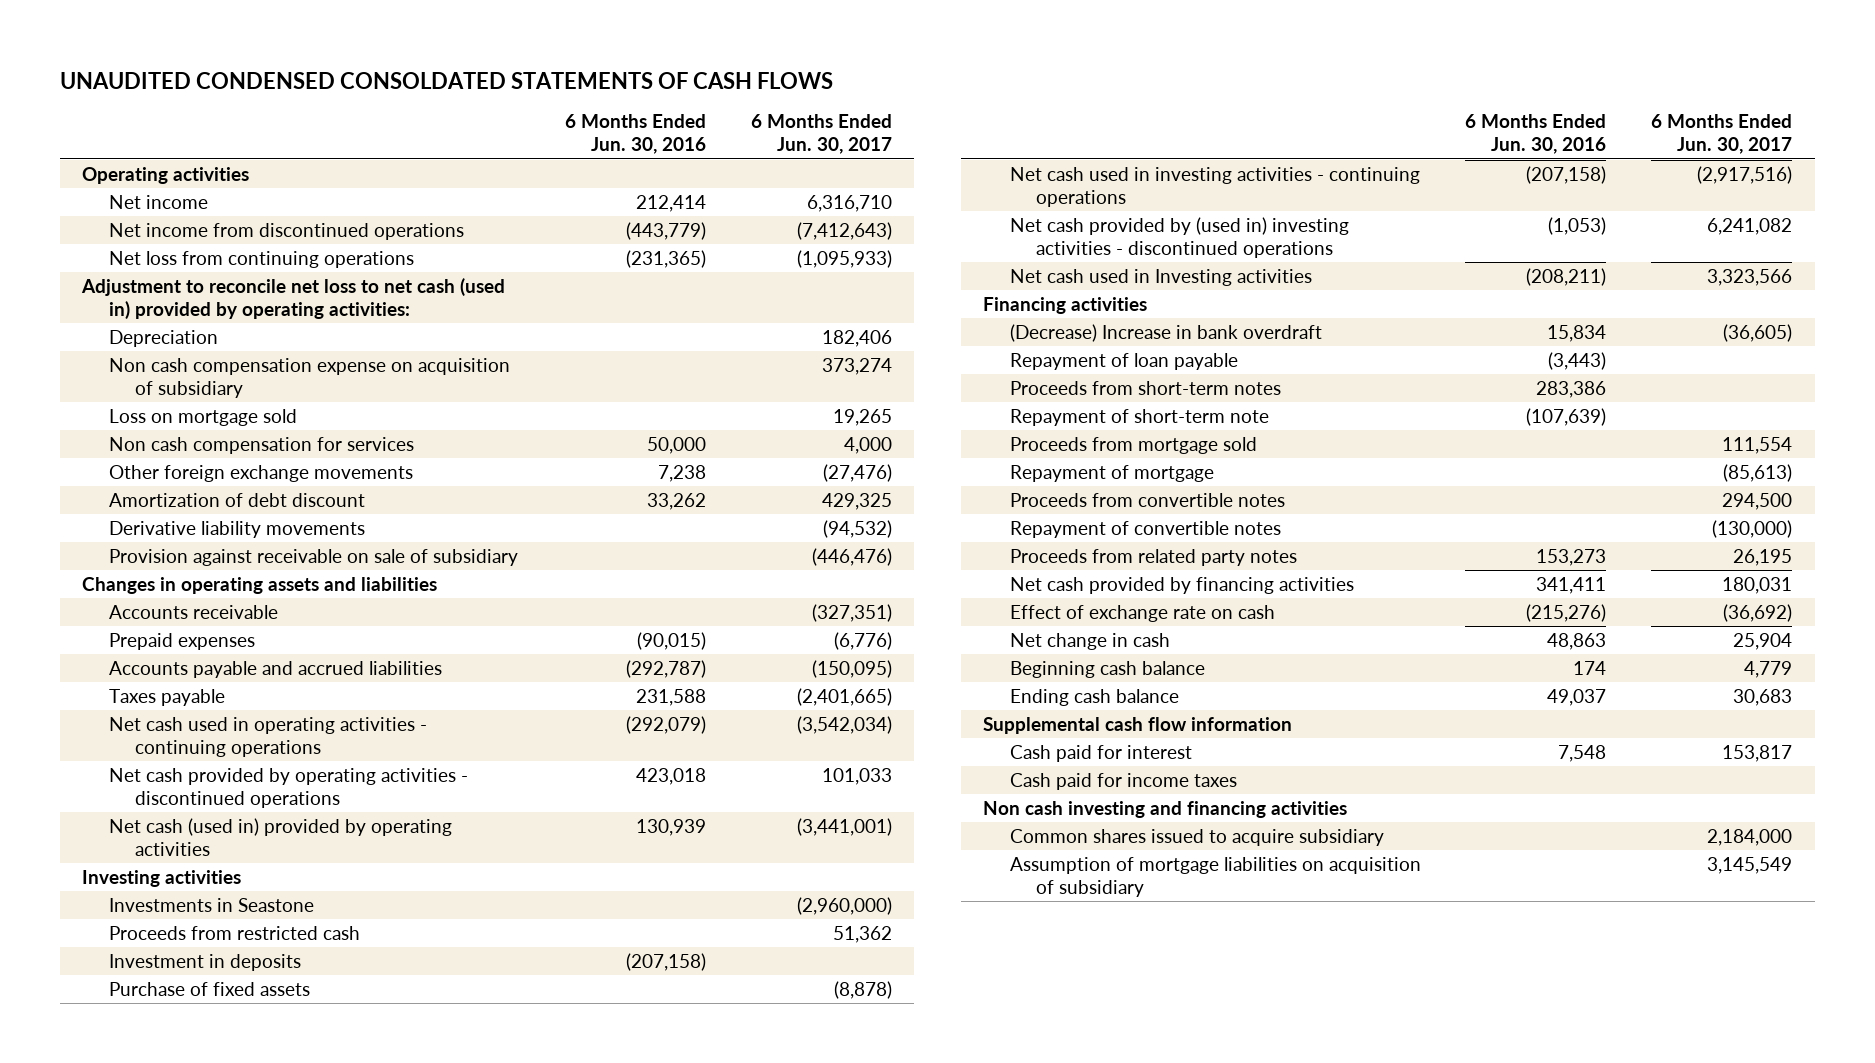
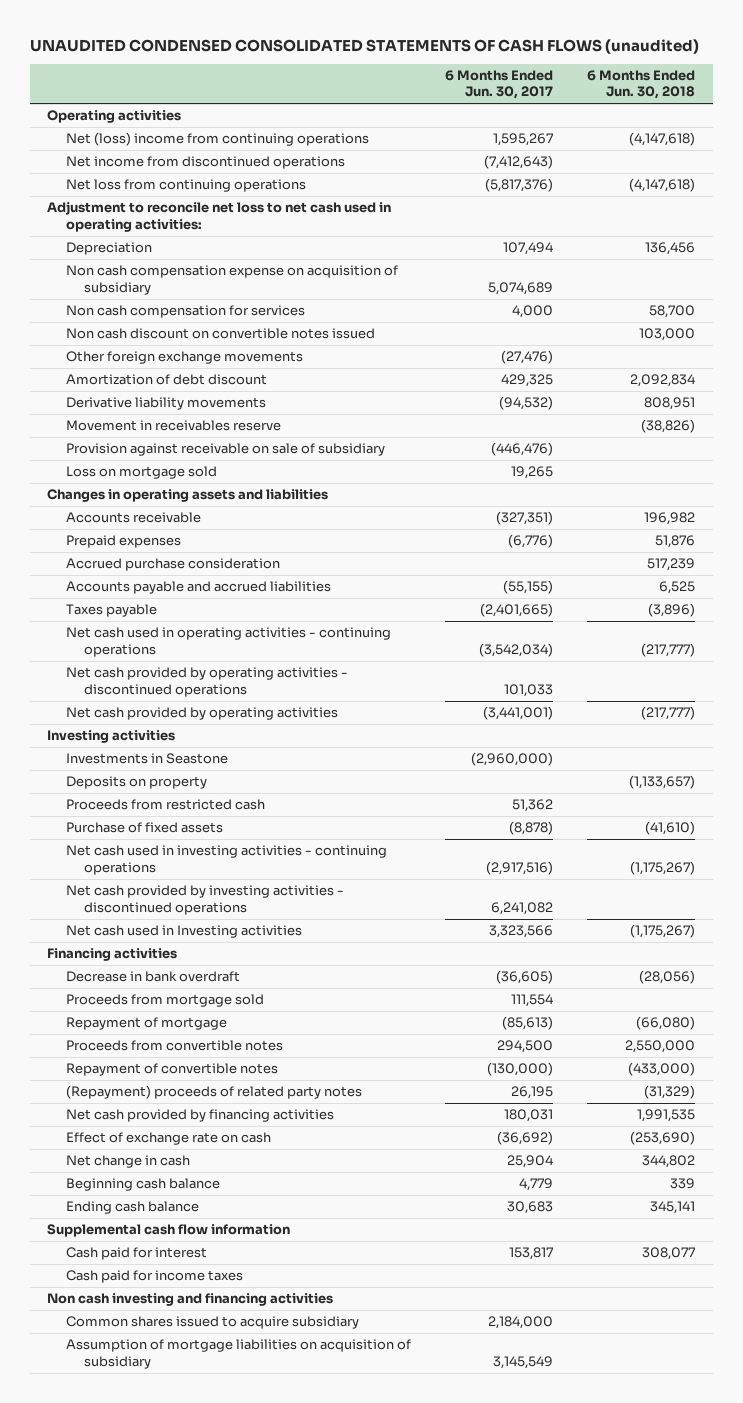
[59,72,833,90] UNAUDITED CONDENSED CONSOLDATED STATEMENTS OF CASH FLOWS -> [30,38,700,54] UNAUDITED CONDENSED CONSOLIDATED STATEMENTS OF CASH FLOWS (unaudited)
[564,114,706,155] 6 Months Ended Jun. 30, 2016 -> none
none -> [587,69,696,100] 6 Months Ended Jun. 30, 2018
[108,194,208,209] Net income -> [65,132,369,147] Net (loss) income from continuing operations
[806,194,892,212] 6,316,710 -> [493,133,554,147] 1,595,267
[796,249,892,268] (1,095,933) -> [485,178,554,193] (5,817,376)
[81,277,506,319] Adjustment to reconcile net loss to net cash (used in) provided by operating activities: -> [47,201,392,232] Adjustment to reconcile net loss to net cash used in operating activities:
[821,329,892,347] 182,406 -> [503,242,554,256] 107,494
[821,357,892,375] 373,274 -> [488,281,554,295] 5,074,689
none -> [65,328,375,340] Non cash discount on convertible notes issued
none -> [65,420,281,432] Movement in receivables reserve
[108,408,297,426] Loss on mortgage sold -> [65,466,217,480] Loss on mortgage sold
none -> [65,558,280,572] Accrued purchase consideration
[811,659,892,678] (150,095) -> [503,580,554,595] (55,155)
[108,817,452,856] Net cash (used in) provided by operating activities -> [65,707,338,721] Net cash provided by operating activities
none -> [65,776,207,790] Deposits on property
[108,953,301,971] Investment in deposits -> none
[1009,216,1349,258] Net cash provided by (used in) investing activities - discontinued operations -> [65,885,344,915] Net cash provided by investing activities - discontinued operations
[1009,352,1238,370] Repayment of loan payable -> none
[1009,380,1281,395] Proceeds from short-term notes -> none
[1009,408,1269,426] Repayment of short-term note -> none
[1009,323,1322,342] (Decrease) Increase in bank overdraft -> [65,971,240,983] Decrease in bank overdraft
[1009,548,1297,566] Proceeds from related party notes -> [65,1085,362,1100] (Repayment) proceeds of related party notes

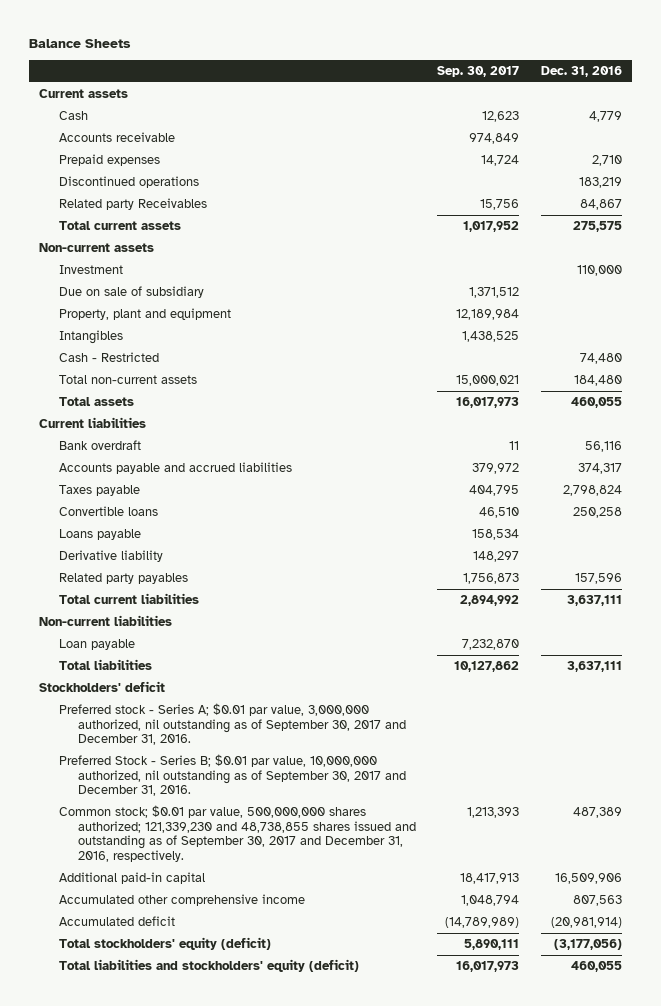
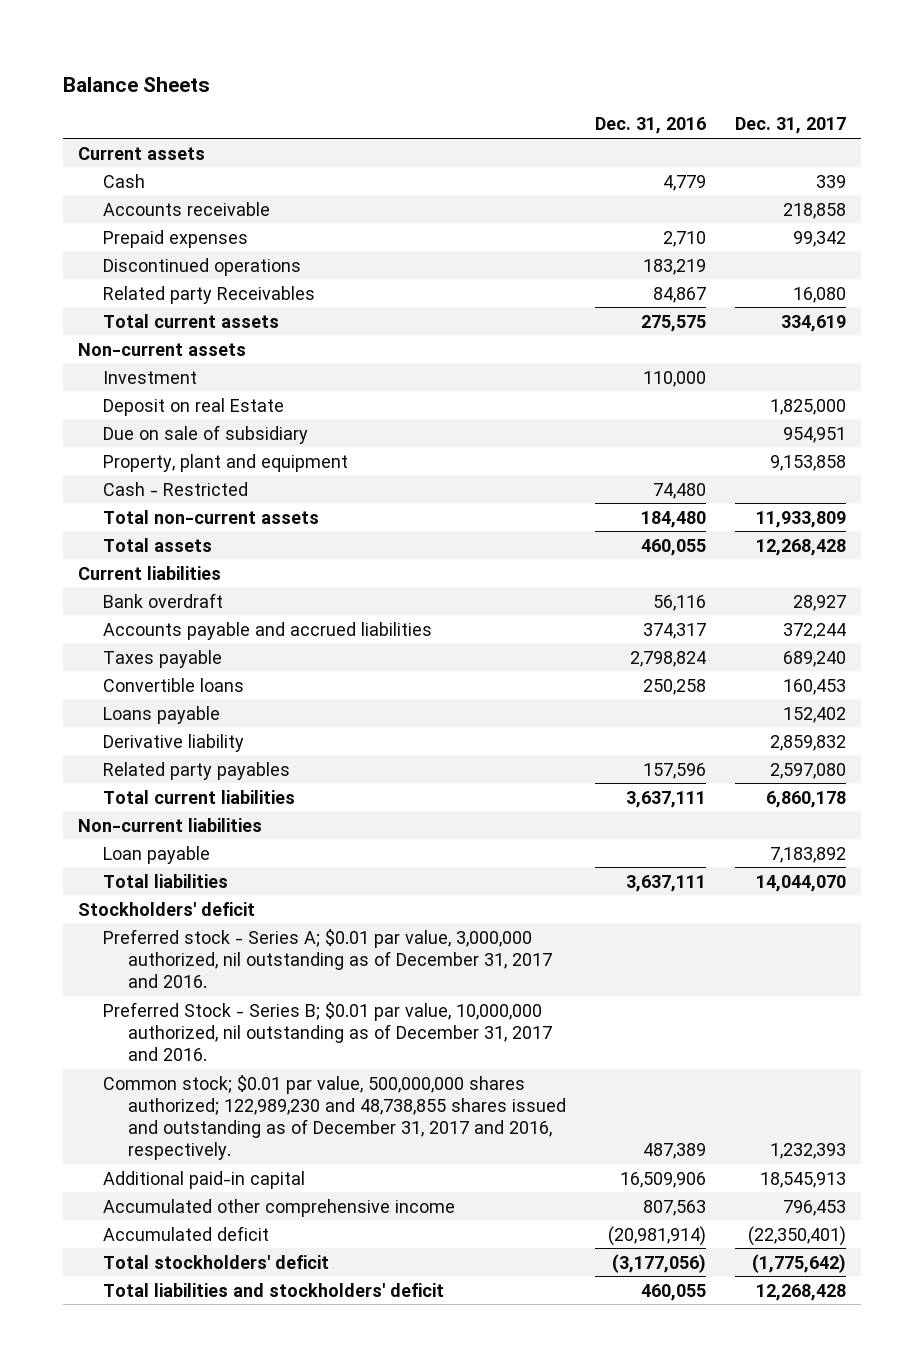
[437,66,520,78] Sep. 30, 2017 -> none
none -> [735,117,847,135] Dec. 31, 2017
none -> [103,397,285,416] Deposit on real Estate
[58,329,123,344] Intangibles -> none
[58,702,407,746] Preferred stock - Series A; $0.01 par value, 3,000,000 authorized, nil outstanding as of September 30, 2017 and December 31, 2016. -> [103,928,553,989] Preferred stock - Series A; $0.01 par value, 3,000,000 authorized, nil outstanding as of December 31, 2017 and 2016.
[58,753,407,797] Preferred Stock - Series B; $0.01 par value, 10,000,000 authorized, nil outstanding as of September 30, 2017 and December 31, 2016. -> [103,1001,553,1062] Preferred Stock - Series B; $0.01 par value, 10,000,000 authorized, nil outstanding as of December 31, 2017 and 2016.
[58,804,417,863] Common stock; $0.01 par value, 500,000,000 shares authorized; 121,339,230 and 48,738,855 shares issued and outstanding as of September 30, 2017 and December 31, 2016, respectively. -> [103,1074,567,1161] Common stock; $0.01 par value, 500,000,000 shares authorized; 122,989,230 and 48,738,855 shares issued and outstanding as of December 31, 2017 and 2016, respectively.
[58,936,271,950] Total stockholders' equity (deficit) -> [103,1254,330,1269] Total stockholders' deficit
[58,958,359,972] Total liabilities and stockholders' equity (deficit) -> [103,1282,445,1297] Total liabilities and stockholders' deficit

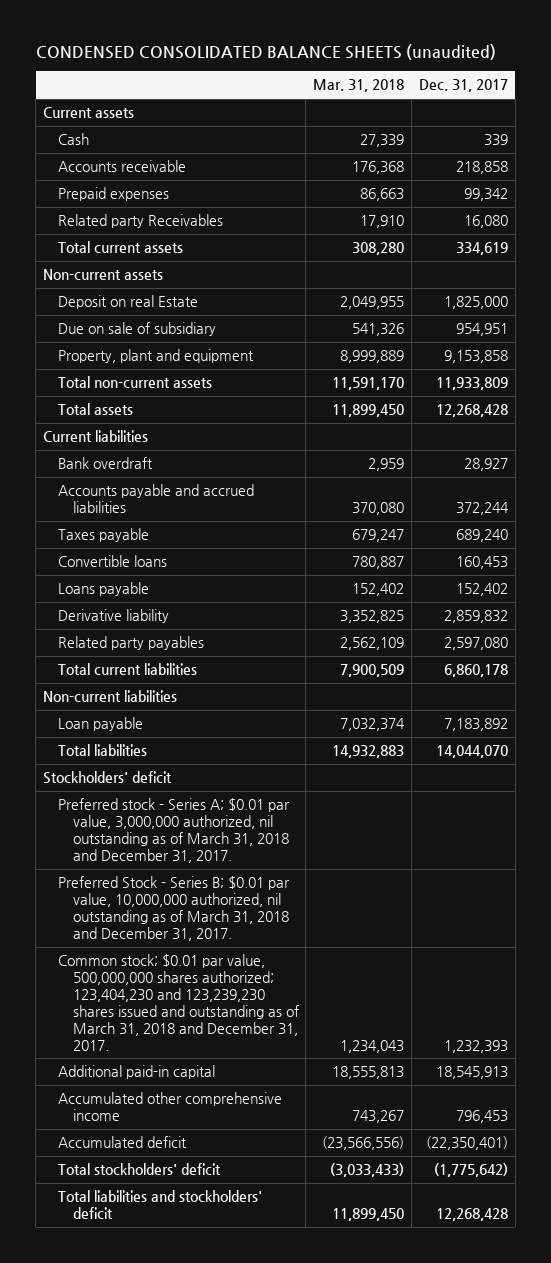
[63,76,211,92] Balance Sheets -> [35,44,496,61] CONDENSED CONSOLIDATED BALANCE SHEETS (unaudited)
[595,117,707,135] Dec. 31, 2016 -> none
none -> [313,79,405,93] Mar. 31, 2018
[103,257,302,276] Discontinued operations -> none
[103,370,198,384] Investment -> none
[103,481,249,496] Cash - Restricted -> none
[103,928,553,989] Preferred stock - Series A; $0.01 par value, 3,000,000 authorized, nil outstanding as of December 31, 2017 and 2016. -> [57,798,290,863] Preferred stock - Series A; $0.01 par value, 3,000,000 authorized, nil outstanding as of March 31, 2018 and December 31, 2017.
[103,1001,553,1062] Preferred Stock - Series B; $0.01 par value, 10,000,000 authorized, nil outstanding as of December 31, 2017 and 2016. -> [57,876,290,941] Preferred Stock - Series B; $0.01 par value, 10,000,000 authorized, nil outstanding as of March 31, 2018 and December 31, 2017.
[103,1074,567,1161] Common stock; $0.01 par value, 500,000,000 shares authorized; 122,989,230 and 48,738,855 shares issued and outstanding as of December 31, 2017 and 2016, respectively. -> [57,954,299,1051] Common stock; $0.01 par value, 500,000,000 shares authorized; 123,404,230 and 123,239,230 shares issued and outstanding as of March 31, 2018 and December 31, 2017.

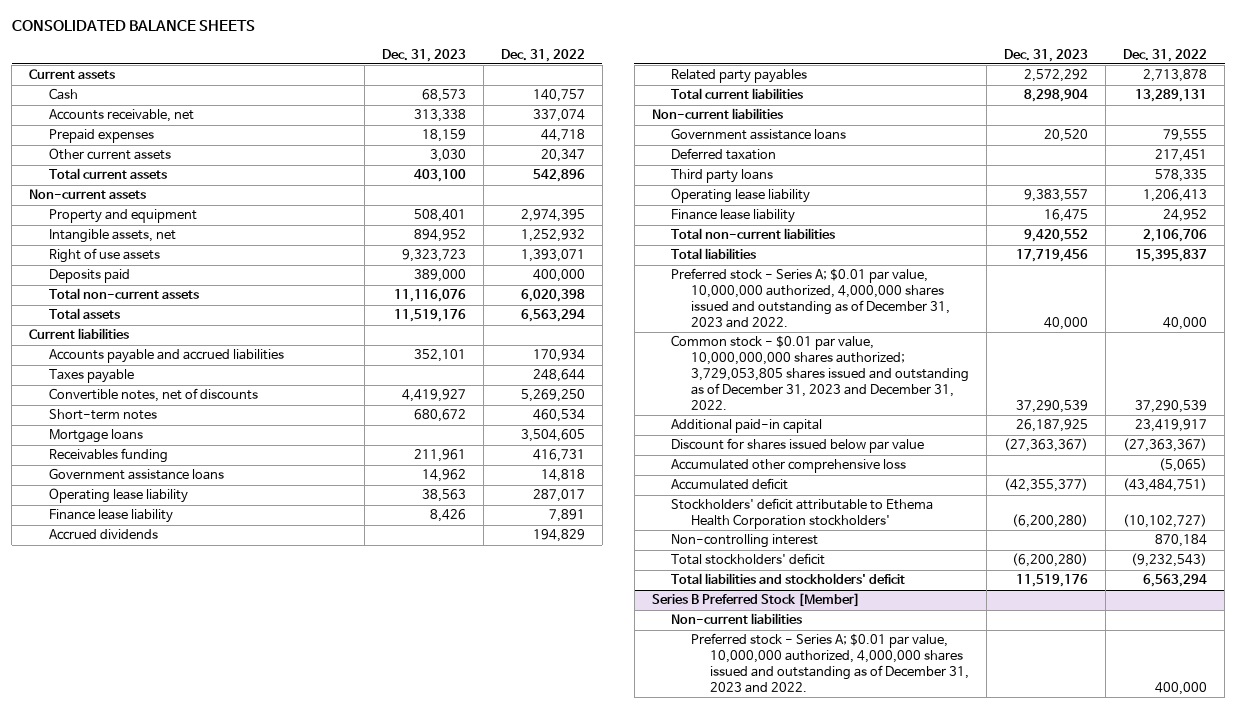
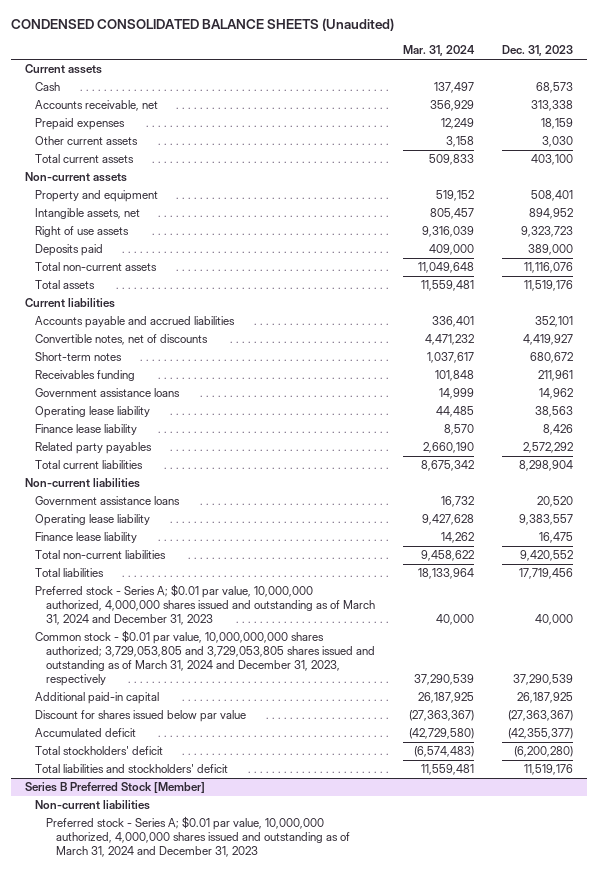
[11,20,255,32] CONSOLIDATED BALANCE SHEETS -> [11,18,395,32] CONDENSED CONSOLIDATED BALANCE SHEETS (Unaudited)
[500,48,585,62] Dec. 31, 2022 -> none
none -> [402,45,475,57] Mar. 31, 2024
[48,369,134,384] Taxes payable -> none
[48,429,143,444] Mortgage loans -> none
[48,529,158,541] Accrued dividends -> none
[671,148,777,161] Deferred taxation -> none
[671,169,774,184] Third party loans -> none
[671,268,950,329] Preferred stock - Series A; $0.01 par value, 10,000,000 authorized, 4,000,000 shares issued and outstanding as of December 31, 2023 and 2022. -> [35,584,375,626] Preferred stock - Series A; $0.01 par value, 10,000,000 authorized, 4,000,000 shares issued and outstanding as of March 31, 2024 and December 31, 2023
[671,335,969,411] Common stock - $0.01 par value, 10,000,000,000 shares authorized; 3,729,053,805 shares issued and outstanding as of December 31, 2023 and December 31, 2022. -> [35,630,375,687] Common stock - $0.01 par value, 10,000,000,000 shares authorized; 3,729,053,805 and 3,729,053,805 shares issued and outstanding as of March 31, 2024 and December 31, 2023, respectively
[671,459,907,474] Accumulated other comprehensive loss -> none
[671,498,934,530] Stockholders' deficit attributable to Ethema Health Corporation stockholders' -> none
[671,534,819,549] Non-controlling interest -> none
[690,633,970,694] Preferred stock - Series A; $0.01 par value, 10,000,000 authorized, 4,000,000 shares issued and outstanding as of December 31, 2023 and 2022. -> [45,816,350,858] Preferred stock - Series A; $0.01 par value, 10,000,000 authorized, 4,000,000 shares issued and outstanding as of March 31, 2024 and December 31, 2023

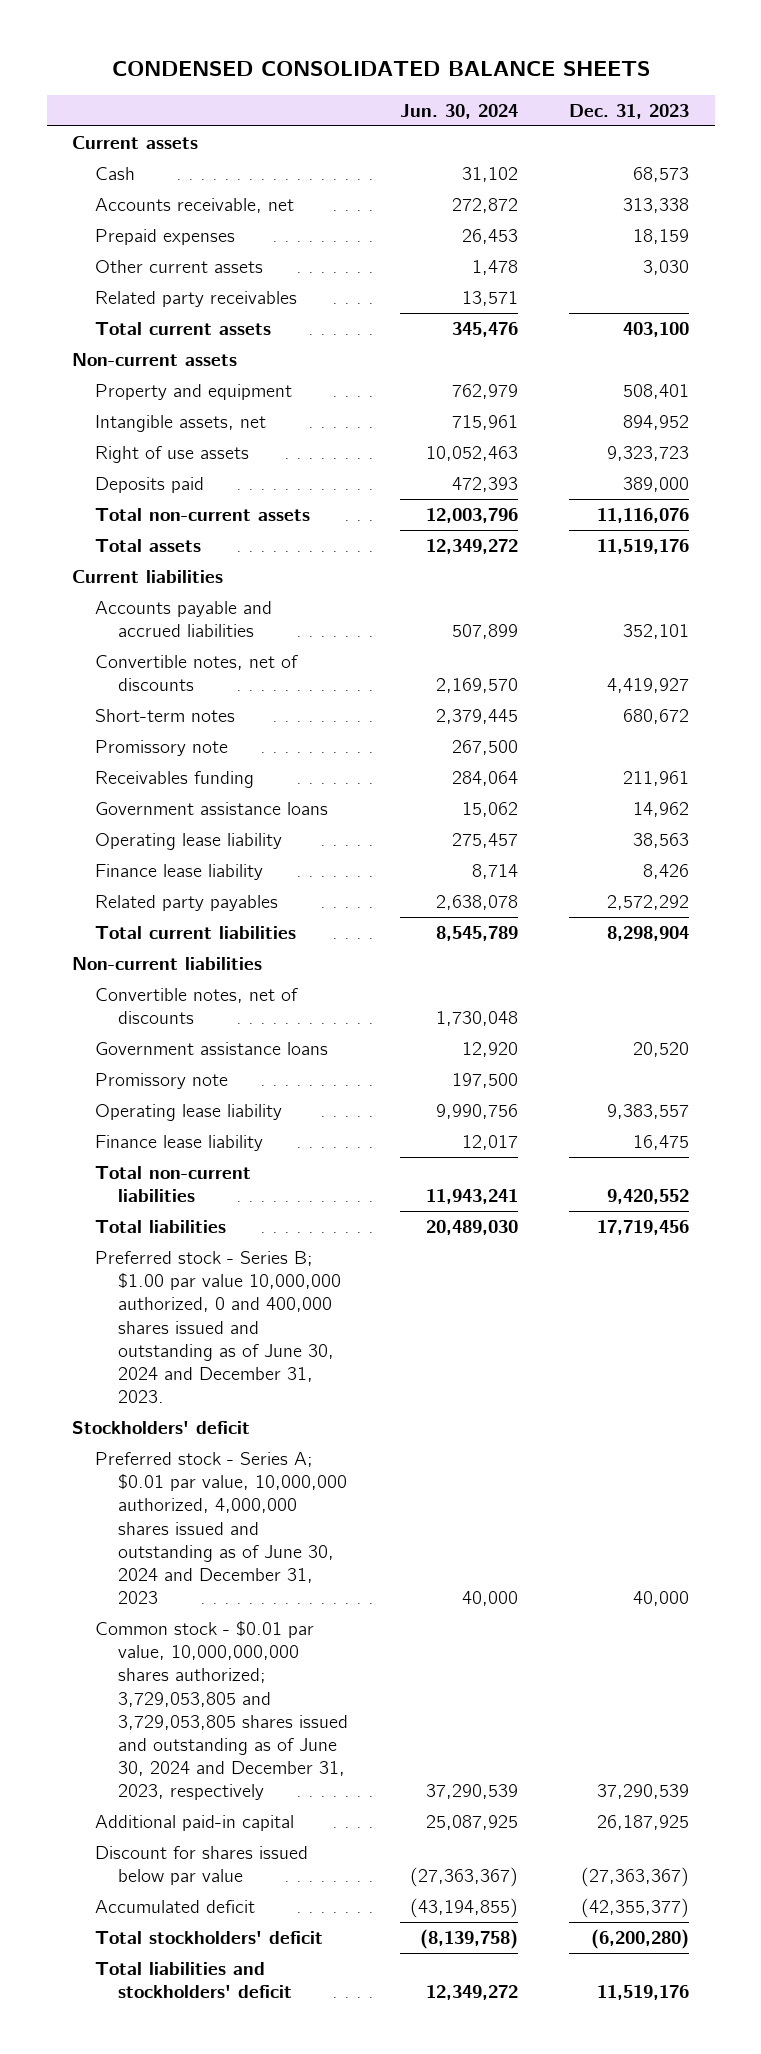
[11,18,395,32] CONDENSED CONSOLIDATED BALANCE SHEETS (Unaudited) -> [111,60,650,76] CONDENSED CONSOLIDATED BALANCE SHEETS
[402,45,475,57] Mar. 31, 2024 -> none
none -> [399,103,518,119] Jun. 30, 2024
none -> [95,290,298,307] Related party receivables
none -> [95,739,229,756] Promissory note
none -> [95,987,299,1025] Convertible notes, net of discounts
none -> [95,1072,229,1089] Promissory note
none -> [95,1250,342,1404] Preferred stock - Series B; $1.00 par value 10,000,000 authorized, 0 and 400,000 shares issued and outstanding as of June 30, 2024 and December 31, 2023.
none -> [72,1420,251,1434] Stockholders' deficit
[35,584,375,626] Preferred stock - Series A; $0.01 par value, 10,000,000 authorized, 4,000,000 shares issued and outstanding as of March 31, 2024 and December 31, 2023 -> [95,1451,348,1605] Preferred stock - Series A; $0.01 par value, 10,000,000 authorized, 4,000,000 shares issued and outstanding as of June 30, 2024 and December 31, 2023
[35,630,375,687] Common stock - $0.01 par value, 10,000,000,000 shares authorized; 3,729,053,805 and 3,729,053,805 shares issued and outstanding as of March 31, 2024 and December 31, 2023, respectively -> [95,1620,349,1801] Common stock - $0.01 par value, 10,000,000,000 shares authorized; 3,729,053,805 and 3,729,053,805 shares issued and outstanding as of June 30, 2024 and December 31, 2023, respectively
[25,782,206,794] Series B Preferred Stock [Member] -> none
[35,800,151,811] Non-current liabilities -> none
[45,816,350,858] Preferred stock - Series A; $0.01 par value, 10,000,000 authorized, 4,000,000 shares issued and outstanding as of March 31, 2024 and December 31, 2023 -> none

